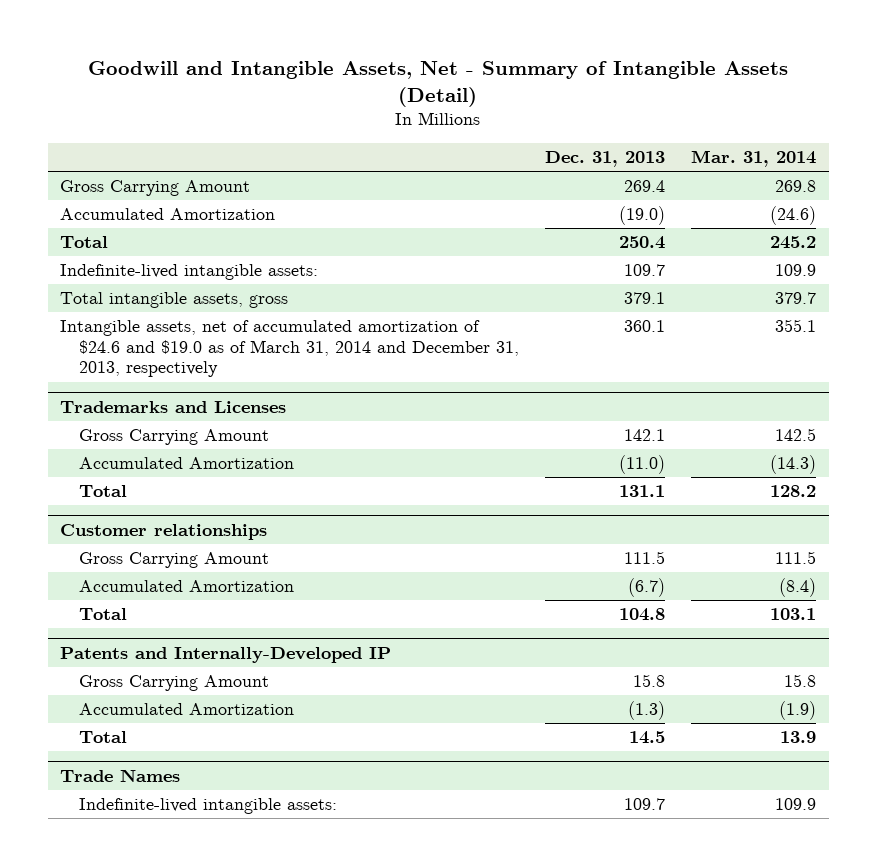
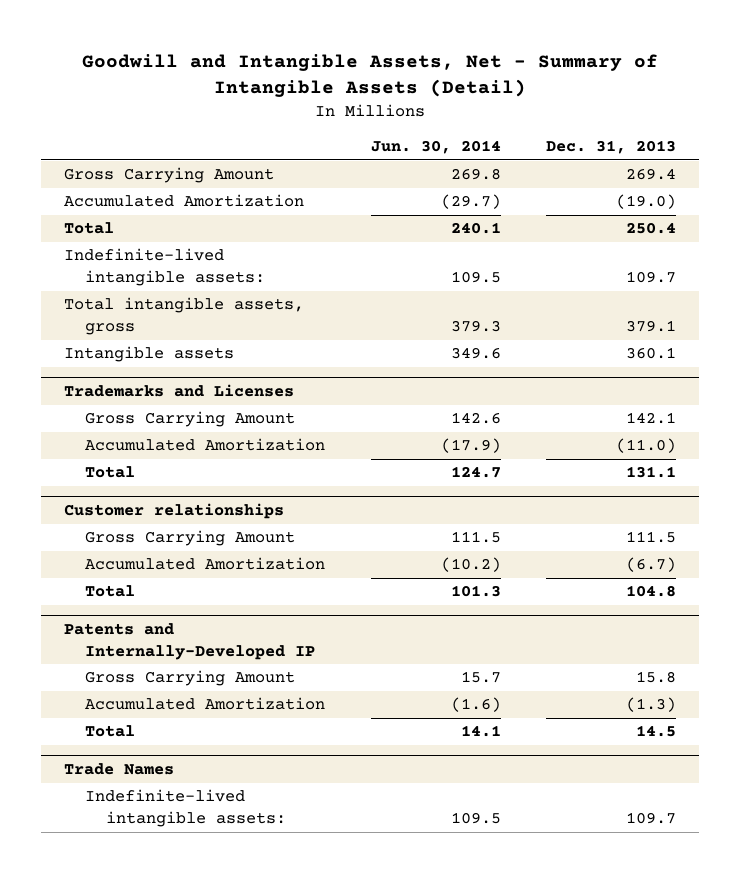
[691,150,817,168] Mar. 31, 2014 -> none
none -> [370,140,501,155] Jun. 30, 2014
[60,320,520,378] Intangible assets, net of accumulated amortization of $24.6 and $19.0 as of March 31, 2014 and December 31, 2013, respectively -> [63,346,234,363] Intangible assets

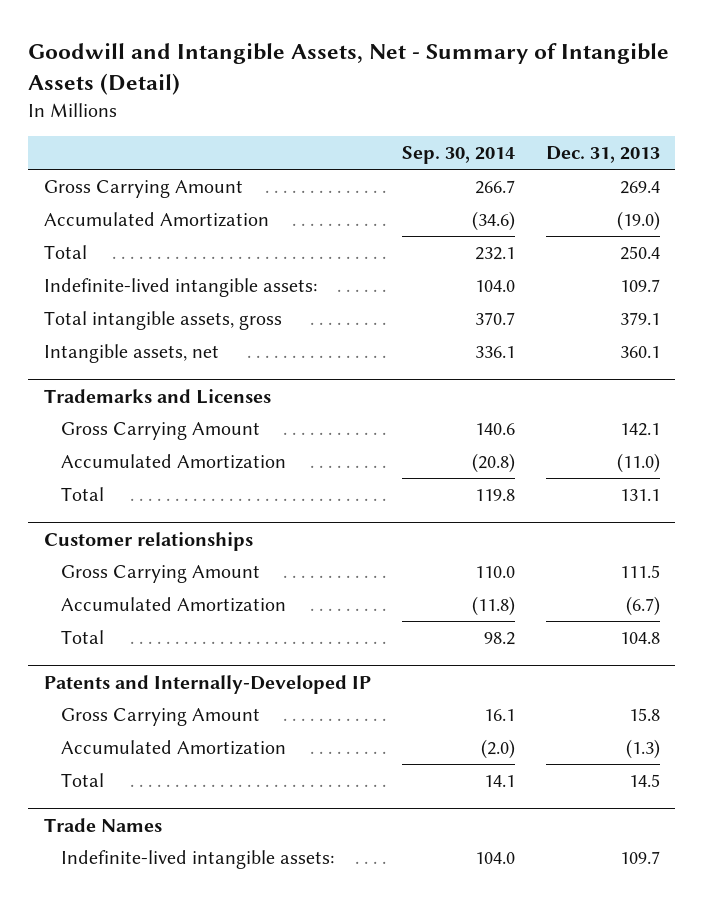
[370,140,501,155] Jun. 30, 2014 -> none
none -> [401,146,515,165] Sep. 30, 2014
[63,346,234,363] Intangible assets -> [43,343,219,363] Intangible assets, net

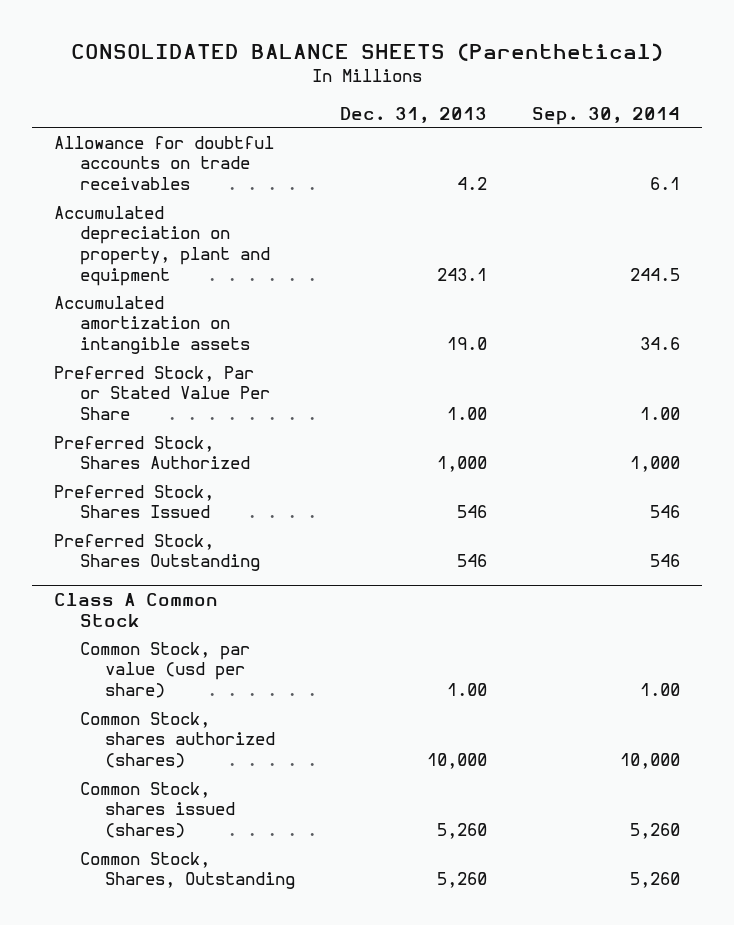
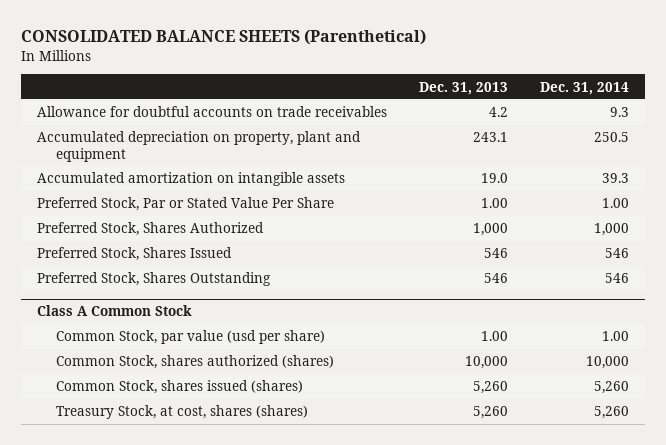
[531,106,680,125] Sep. 30, 2014 -> none
none -> [539,81,629,95] Dec. 31, 2014
[79,851,295,890] Common Stock, Shares, Outstanding -> [55,405,308,420] Treasury Stock, at cost, shares (shares)

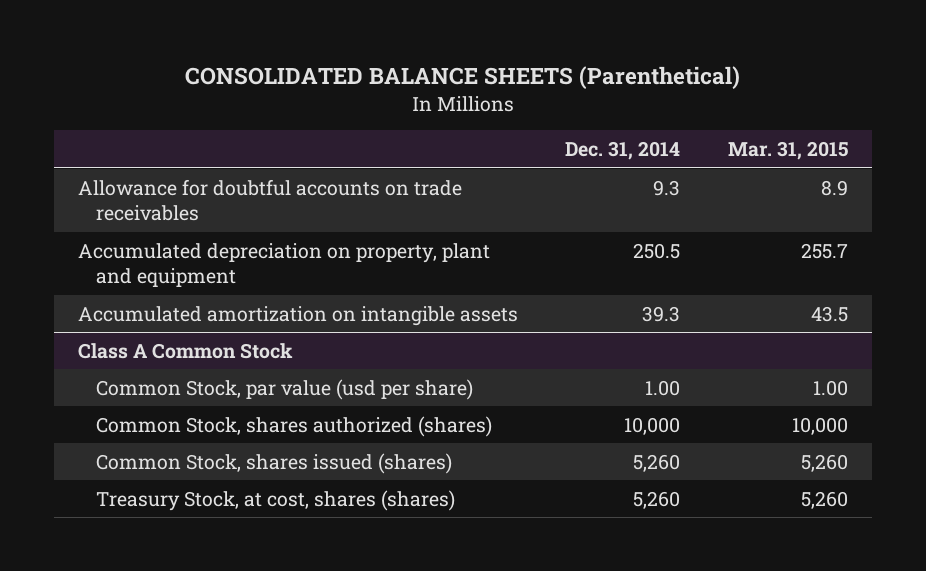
[418,81,508,95] Dec. 31, 2013 -> none
none -> [728,141,849,161] Mar. 31, 2015
[36,197,334,212] Preferred Stock, Par or Stated Value Per Share -> none
[36,222,264,237] Preferred Stock, Shares Authorized -> none
[36,247,232,262] Preferred Stock, Shares Issued -> none
[36,272,271,287] Preferred Stock, Shares Outstanding -> none

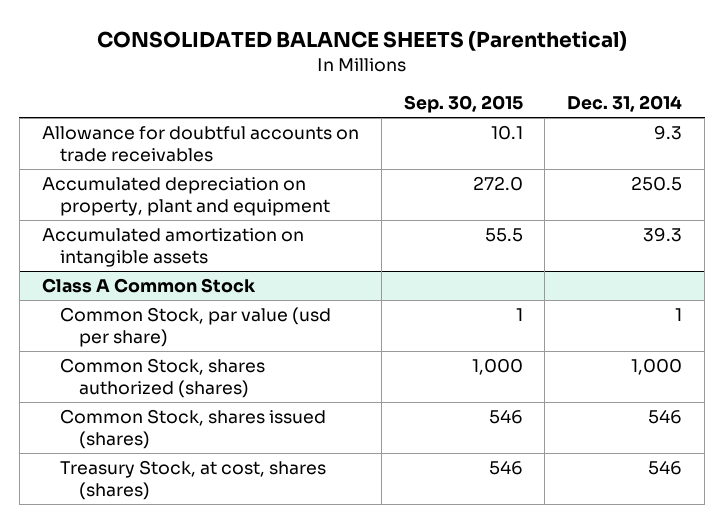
[728,141,849,161] Mar. 31, 2015 -> none
none -> [403,95,523,114] Sep. 30, 2015
[645,379,681,396] 1.00 -> [675,307,683,321] 1
[624,416,681,435] 10,000 -> [631,357,683,375] 1,000
[633,453,681,472] 5,260 -> [648,408,683,424] 546
[633,490,681,509] 5,260 -> [648,459,683,475] 546

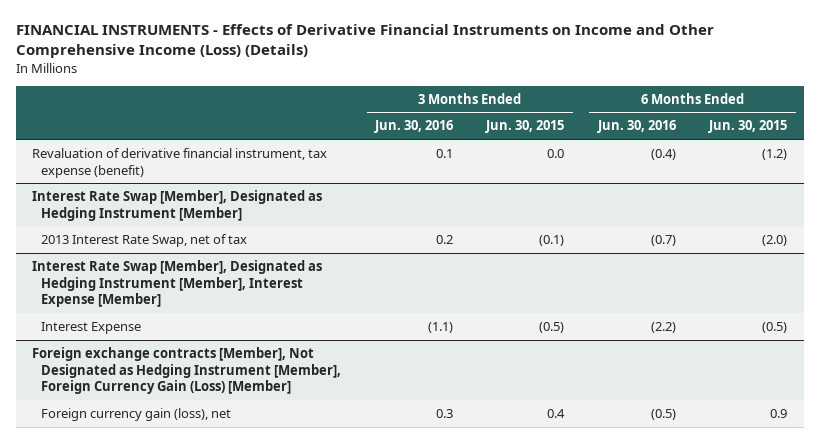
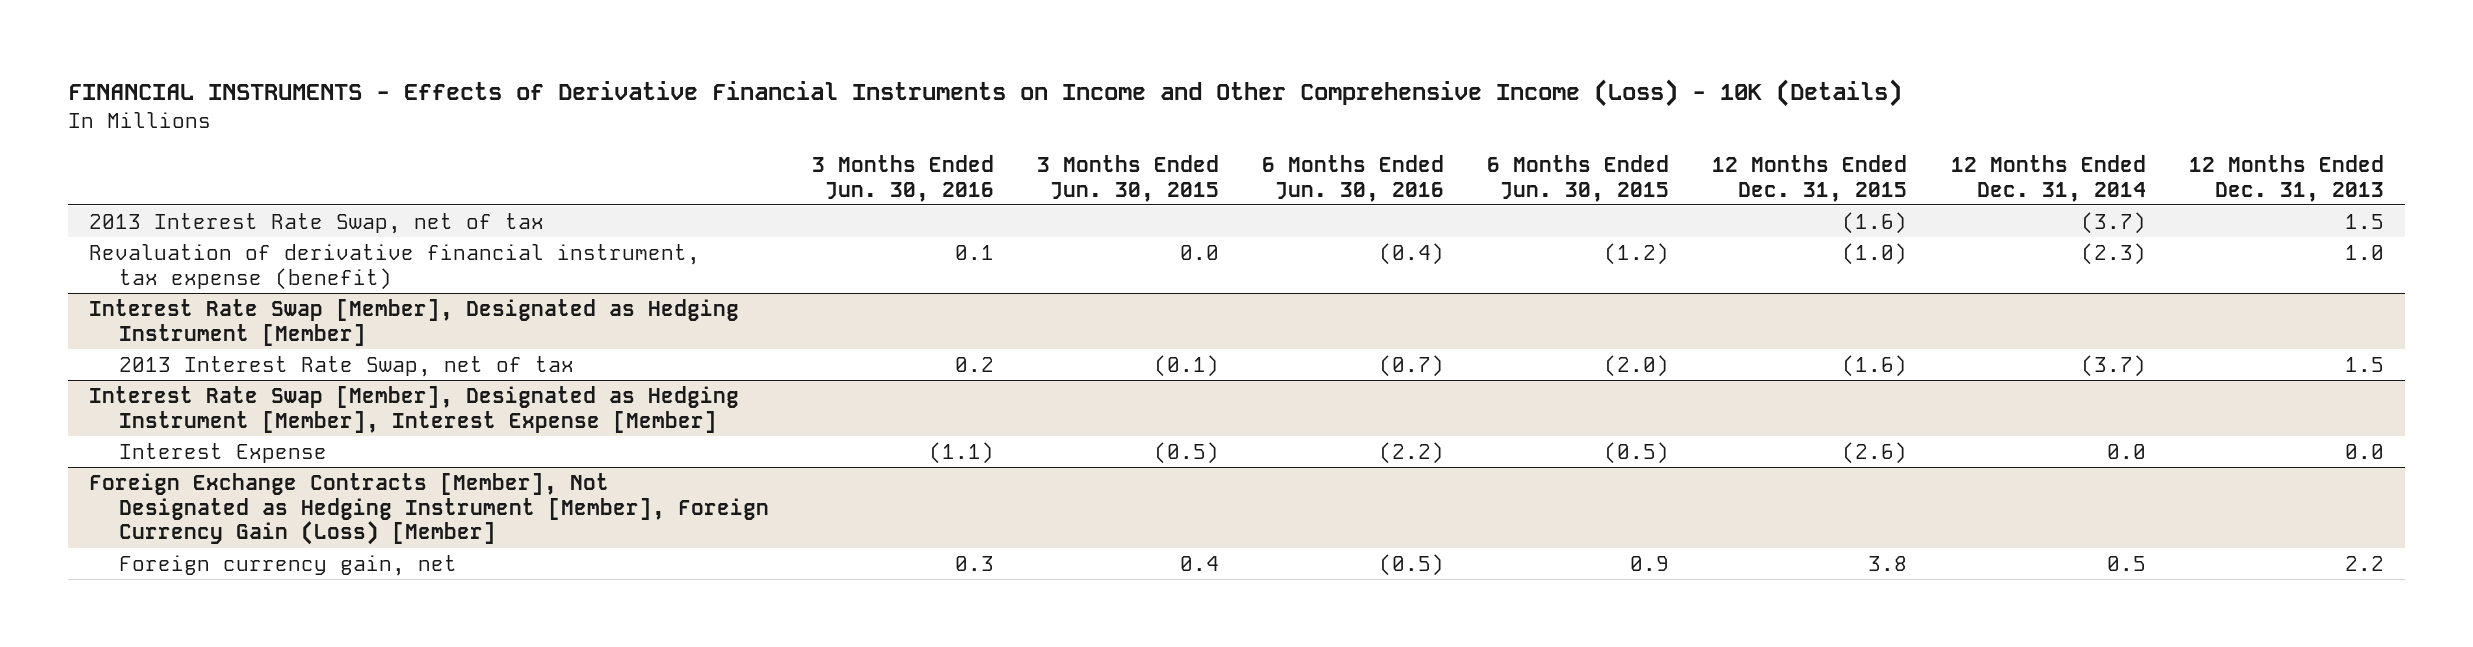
[15,24,714,59] FINANCIAL INSTRUMENTS - Effects of Derivative Financial Instruments on Income and Other Comprehensive Income (Loss) (Details) -> [67,79,1902,108] FINANCIAL INSTRUMENTS - Effects of Derivative Financial Instruments on Income and Other Comprehensive Income (Loss) - 10K (Details)
none -> [1712,154,1908,202] 12 Months Ended Dec. 31, 2015
none -> [1950,154,2146,202] 12 Months Ended Dec. 31, 2014
none -> [2188,154,2384,202] 12 Months Ended Dec. 31, 2013
none -> [89,212,545,234] 2013 Interest Rate Swap, net of tax
[32,347,342,395] Foreign exchange contracts [Member], Not Designated as Hedging Instrument [Member], Foreign Currency Gain (Loss) [Member] -> [89,472,769,546] Foreign Exchange Contracts [Member], Not Designated as Hedging Instrument [Member], Foreign Currency Gain (Loss) [Member]
[41,408,232,422] Foreign currency gain (loss), net -> [118,554,457,576] Foreign currency gain, net

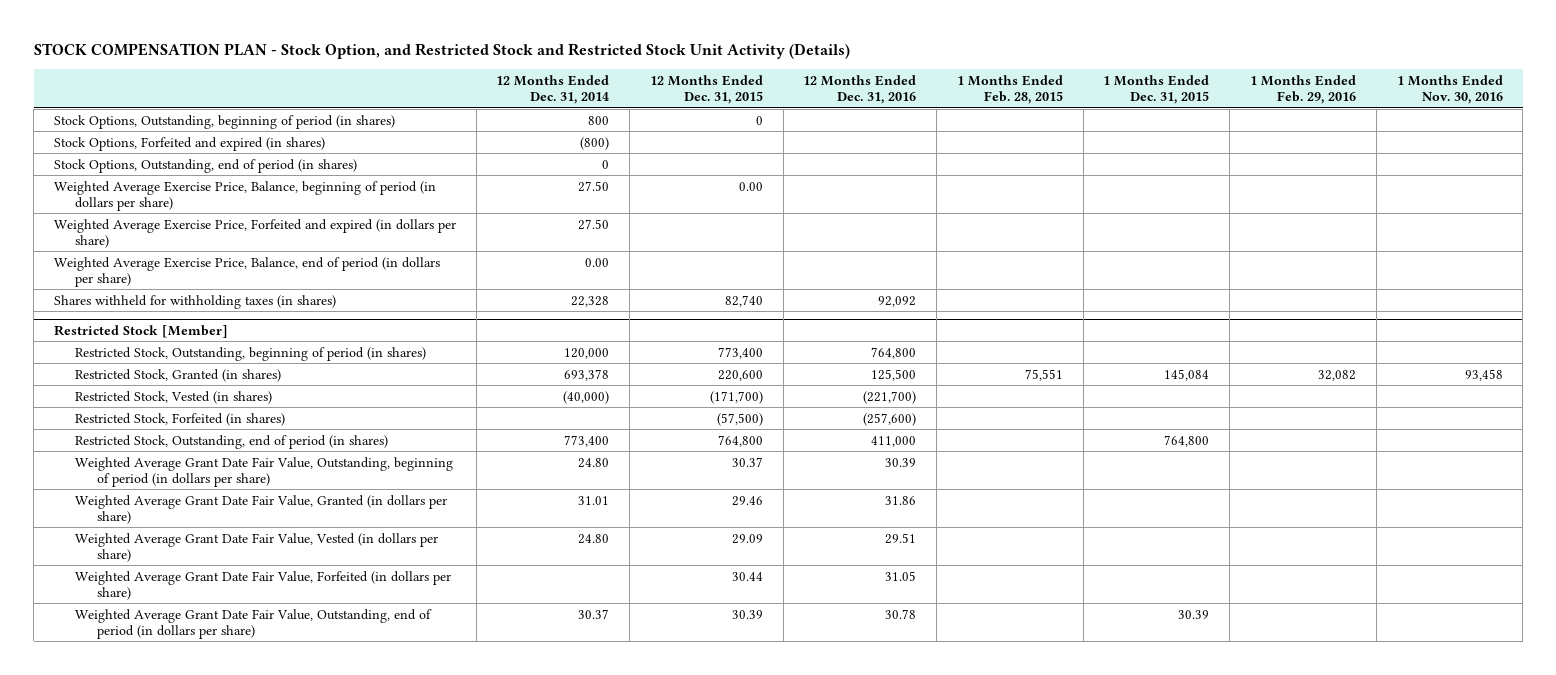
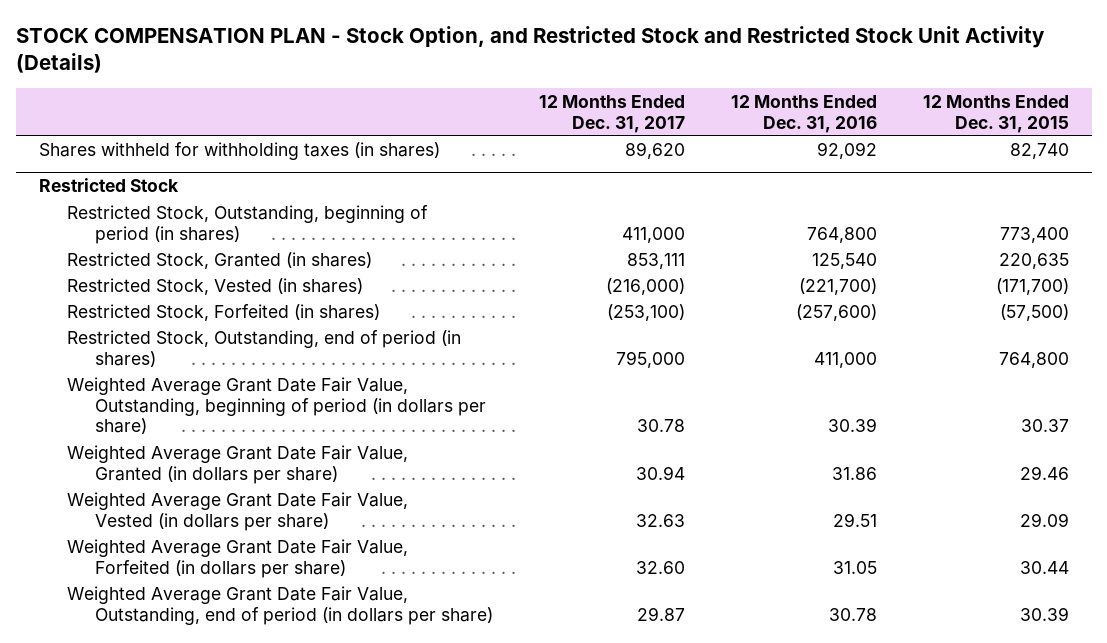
[496,75,610,105] 12 Months Ended Dec. 31, 2014 -> none
[956,75,1063,105] 1 Months Ended Feb. 28, 2015 -> none
[1103,75,1210,105] 1 Months Ended Dec. 31, 2015 -> none
[1249,75,1356,105] 1 Months Ended Feb. 29, 2016 -> none
[1396,75,1503,105] 1 Months Ended Nov. 30, 2016 -> none
none -> [538,94,685,133] 12 Months Ended Dec. 31, 2017
[53,114,395,129] Stock Options, Outstanding, beginning of period (in shares) -> none
[53,136,325,151] Stock Options, Forfeited and expired (in shares) -> none
[53,158,357,173] Stock Options, Outstanding, end of period (in shares) -> none
[53,180,436,211] Weighted Average Exercise Price, Balance, beginning of period (in dollars per share) -> none
[53,218,456,248] Weighted Average Exercise Price, Forfeited and expired (in dollars per share) -> none
[53,256,440,287] Weighted Average Exercise Price, Balance, end of period (in dollars per share) -> none
[53,324,228,338] Restricted Stock [Member] -> [38,178,179,193] Restricted Stock
[717,369,763,381] 220,600 -> [998,252,1069,269] 220,635
[871,368,917,381] 125,500 -> [811,252,877,269] 125,540

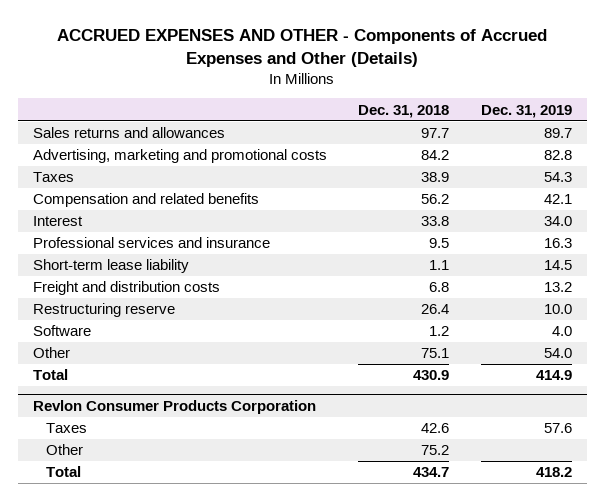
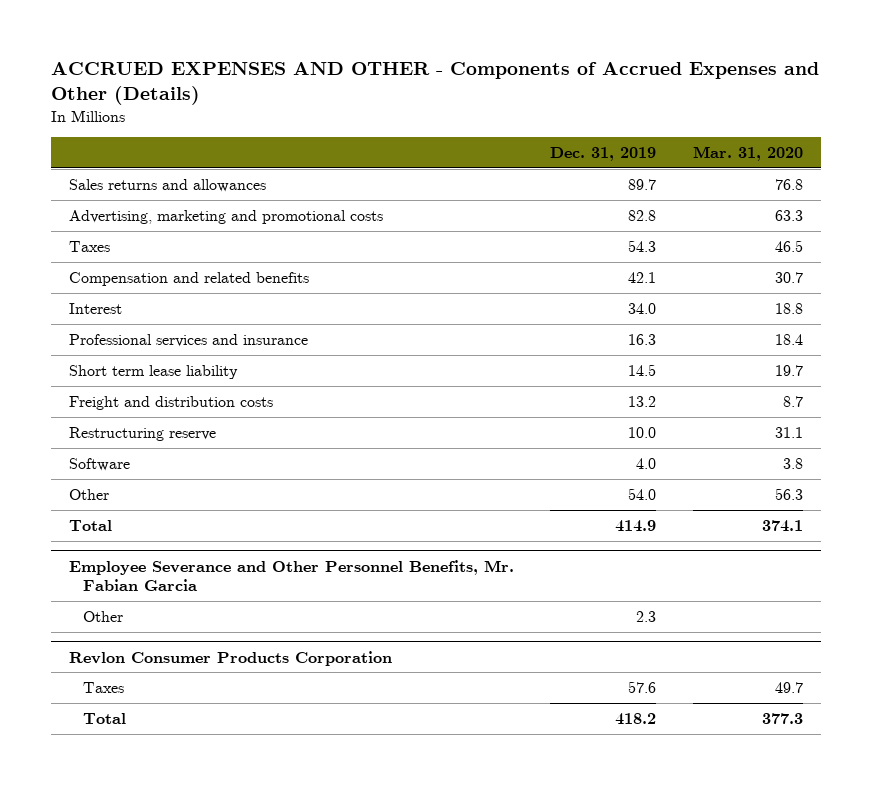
[358,104,450,118] Dec. 31, 2018 -> none
none -> [693,146,804,162] Mar. 31, 2020
[33,259,190,274] Short-term lease liability -> [68,364,238,379] Short term lease liability
none -> [68,559,514,592] Employee Severance and Other Personnel Benefits, Mr. Fabian Garcia
none -> [83,610,124,622] Other
[45,444,83,456] Other -> none

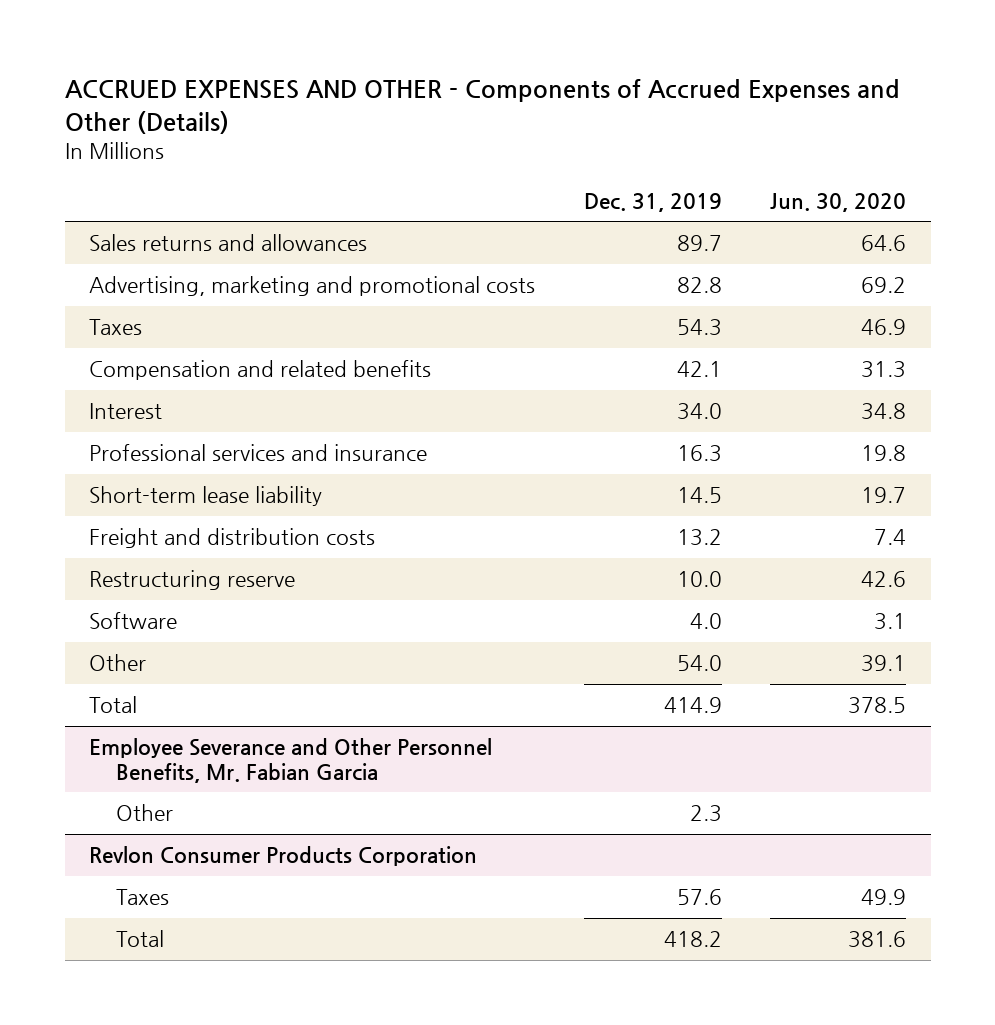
[693,146,804,162] Mar. 31, 2020 -> none
none -> [770,192,907,212] Jun. 30, 2020
[68,364,238,379] Short term lease liability -> [89,486,323,507] Short-term lease liability

